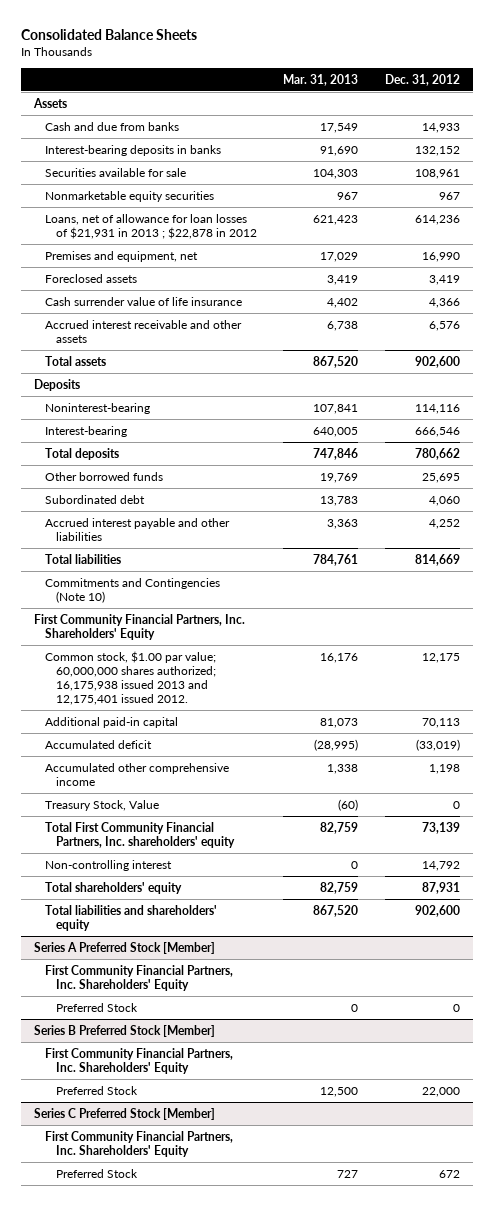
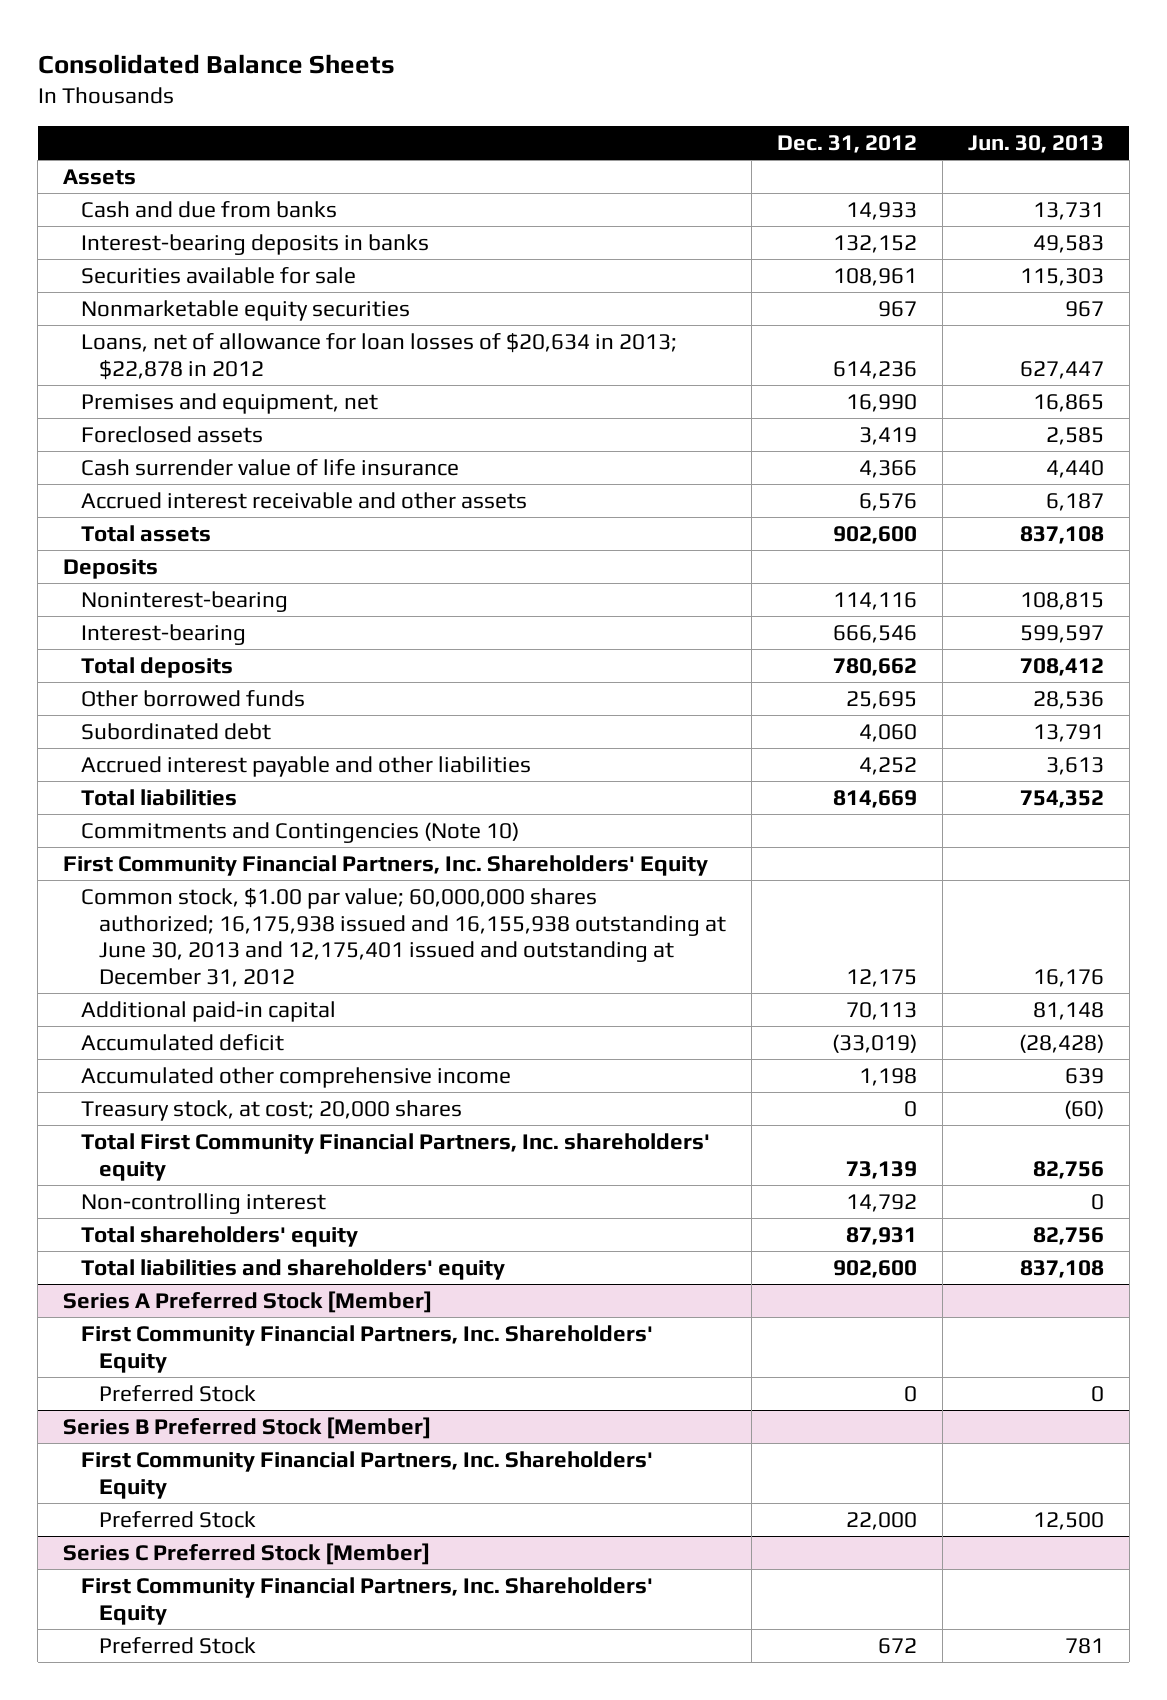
[283,73,359,86] Mar. 31, 2013 -> none
none -> [967,135,1104,154] Jun. 30, 2013
[44,213,257,239] Loans, net of allowance for loan losses of $21,931 in 2013 ; $22,878 in 2012 -> [81,332,678,380] Loans, net of allowance for loan losses of $20,634 in 2013; $22,878 in 2012
[44,650,216,706] Common stock, $1.00 par value; 60,000,000 shares authorized; 16,175,938 issued 2013 and 12,175,401 issued 2012. -> [81,887,727,987] Common stock, $1.00 par value; 60,000,000 shares authorized; 16,175,938 issued and 16,155,938 outstanding at June 30, 2013 and 12,175,401 issued and outstanding at December 31, 2012
[44,799,159,811] Treasury Stock, Value -> [81,1099,463,1121] Treasury stock, at cost; 20,000 shares

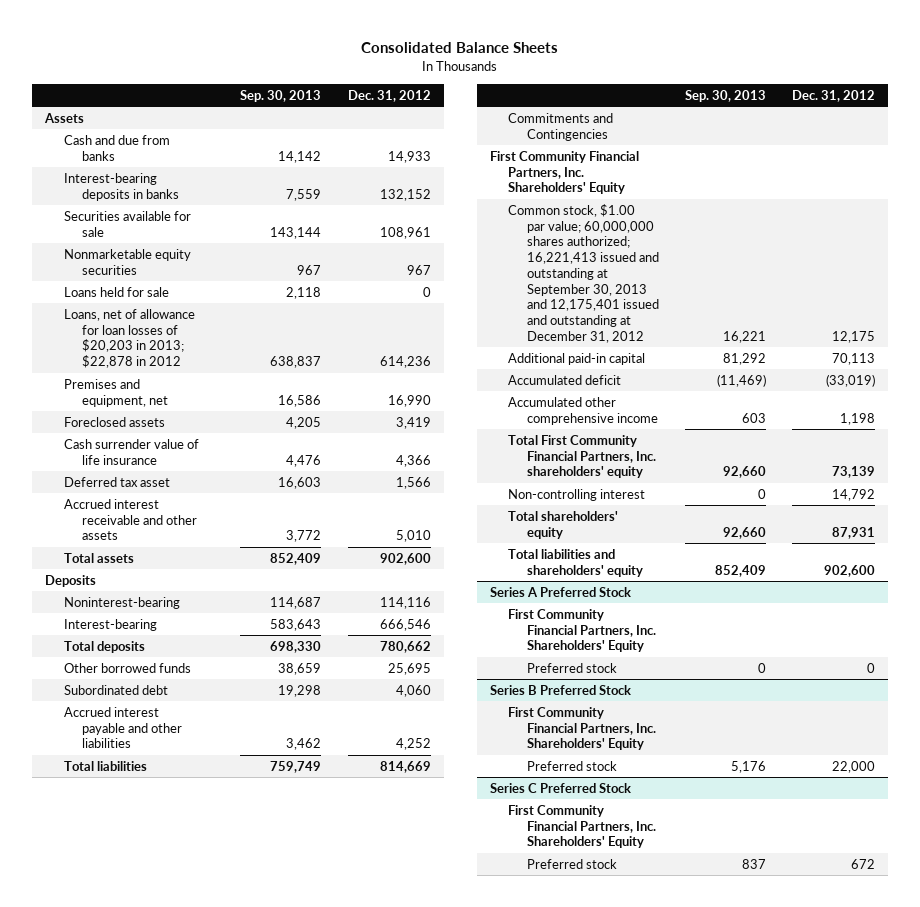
[967,135,1104,154] Jun. 30, 2013 -> none
none -> [240,89,322,102] Sep. 30, 2013
none -> [63,286,169,297] Loans held for sale
[81,332,678,380] Loans, net of allowance for loan losses of $20,634 in 2013; $22,878 in 2012 -> [63,308,195,369] Loans, net of allowance for loan losses of $20,203 in 2013; $22,878 in 2012
none -> [63,476,170,487] Deferred tax asset
[859,492,918,511] 6,576 -> [395,530,431,543] 5,010
[81,821,520,843] Commitments and Contingencies (Note 10) -> [508,112,614,141] Commitments and Contingencies
[81,887,727,987] Common stock, $1.00 par value; 60,000,000 shares authorized; 16,175,938 issued and 16,155,938 outstanding at June 30, 2013 and 12,175,401 issued and outstanding at December 31, 2012 -> [508,203,659,343] Common stock, $1.00 par value; 60,000,000 shares authorized; 16,221,413 issued and outstanding at September 30, 2013 and 12,175,401 issued and outstanding at December 31, 2012
[81,1099,463,1121] Treasury stock, at cost; 20,000 shares -> none
[63,1290,433,1313] Series A Preferred Stock [Member] -> [489,586,631,597] Series A Preferred Stock
[99,1384,257,1402] Preferred Stock -> [526,662,617,673] Preferred stock
[63,1416,432,1439] Series B Preferred Stock [Member] -> [489,684,631,695] Series B Preferred Stock
[99,1510,257,1528] Preferred Stock -> [526,760,617,771] Preferred stock
[63,1542,431,1565] Series C Preferred Stock [Member] -> [489,782,631,793] Series C Preferred Stock
[99,1636,257,1654] Preferred Stock -> [526,858,617,869] Preferred stock

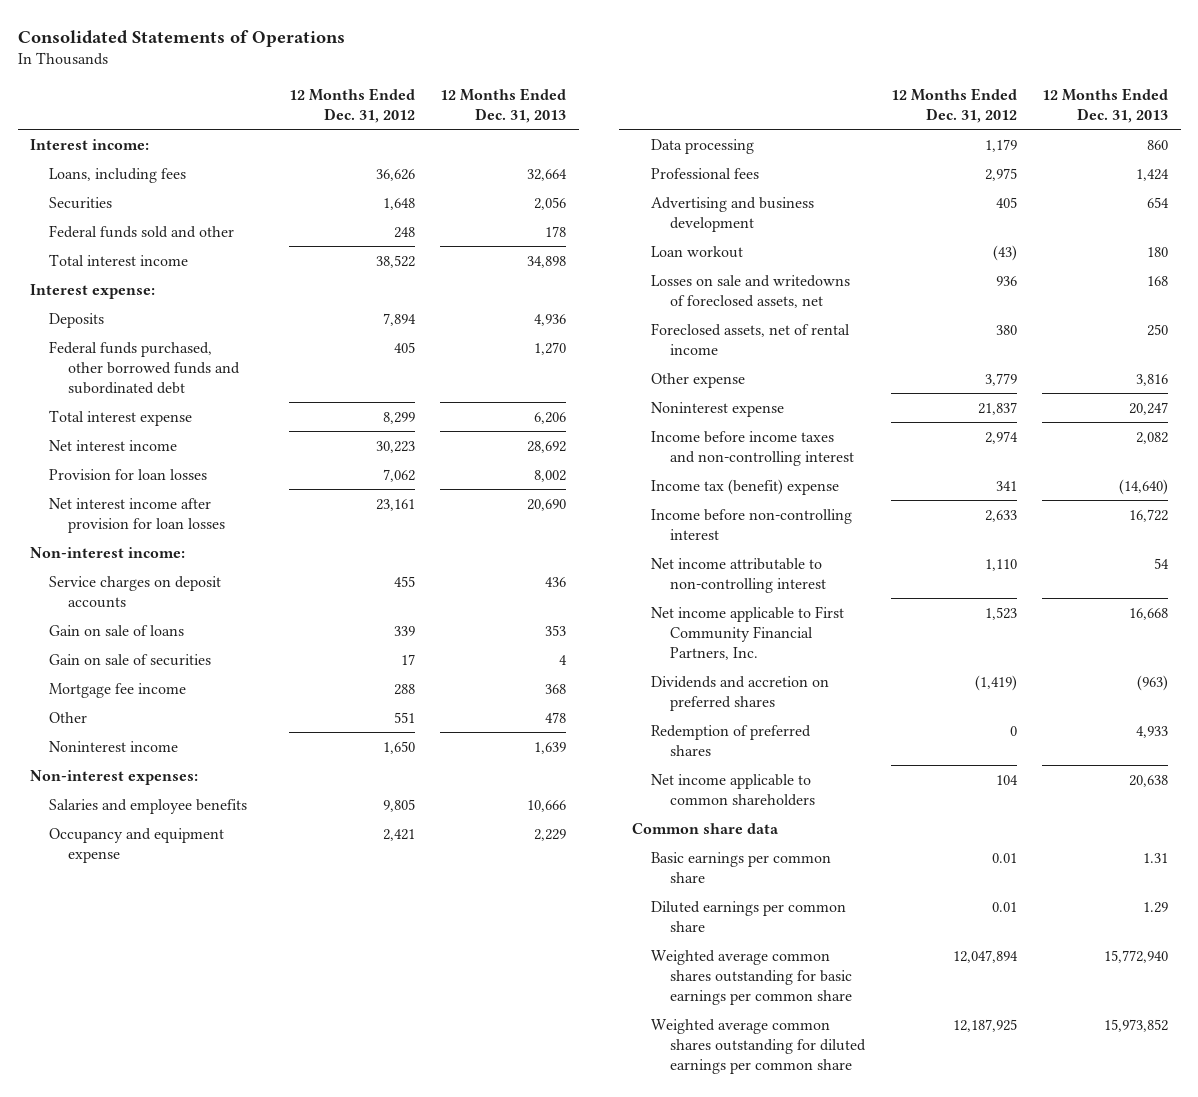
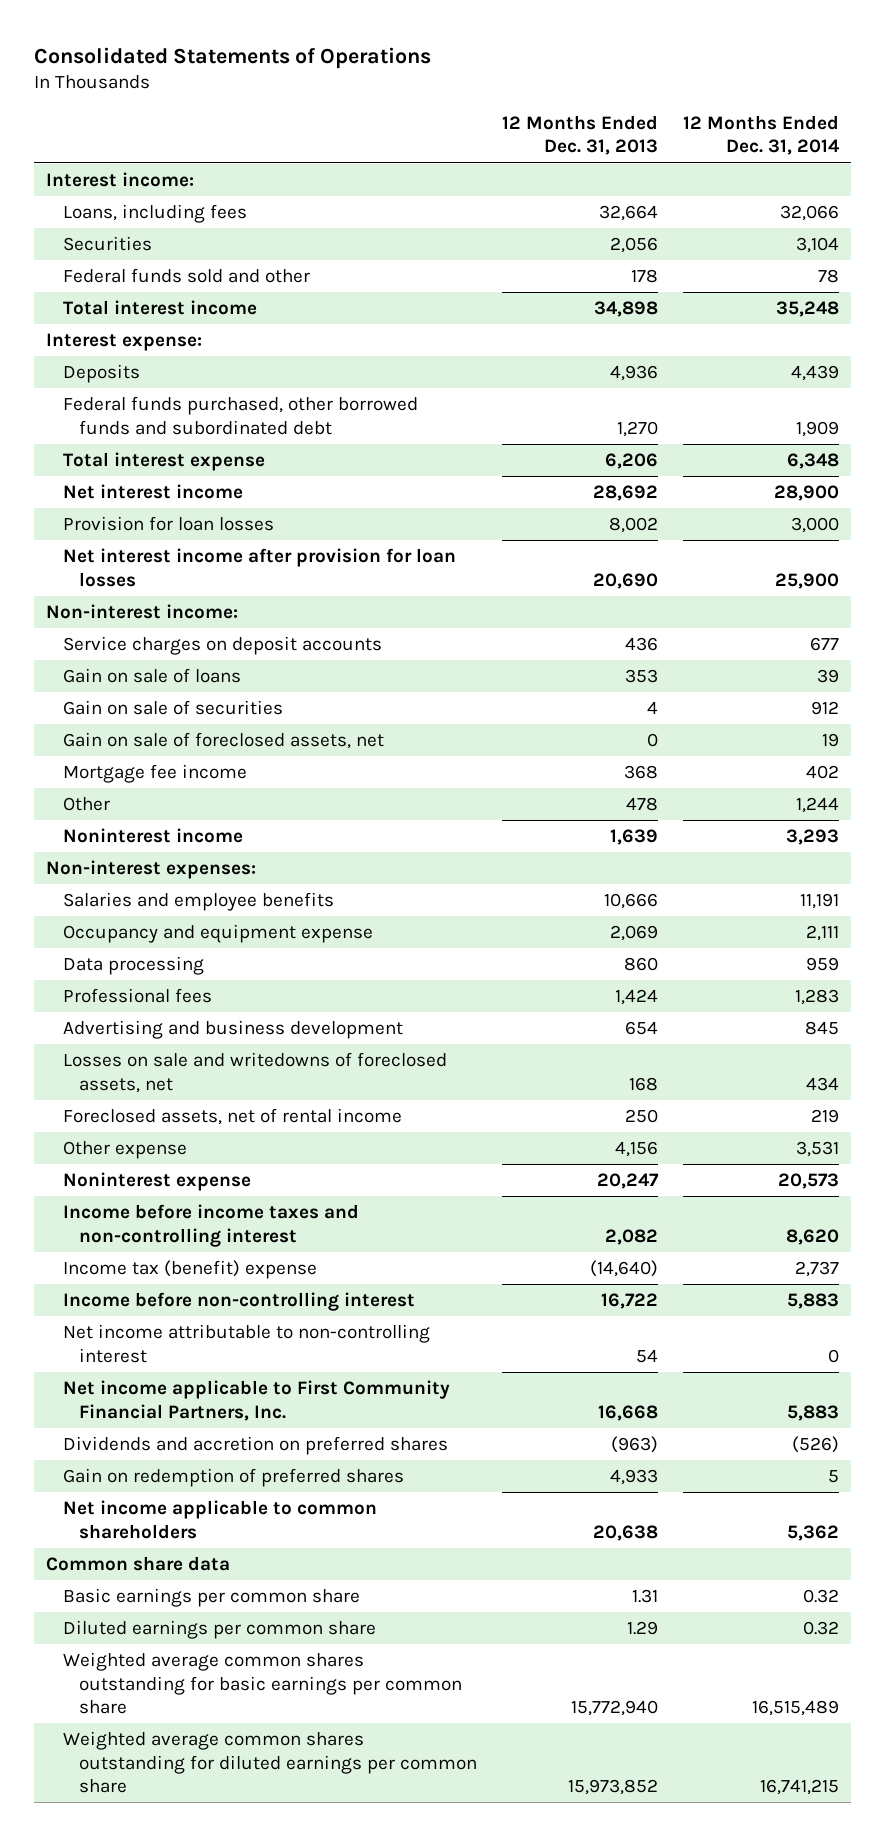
[288,88,415,123] 12 Months Ended Dec. 31, 2012 -> none
none -> [682,115,840,156] 12 Months Ended Dec. 31, 2014
none -> [62,732,384,750] Gain on sale of foreclosed assets, net
[534,828,567,841] 2,229 -> [609,925,658,942] 2,069
[651,245,744,258] Loan workout -> none
[1135,373,1168,386] 3,816 -> [614,1141,658,1158] 4,156
[651,724,812,756] Redemption of preferred shares -> [62,1468,404,1488] Gain on redemption of preferred shares

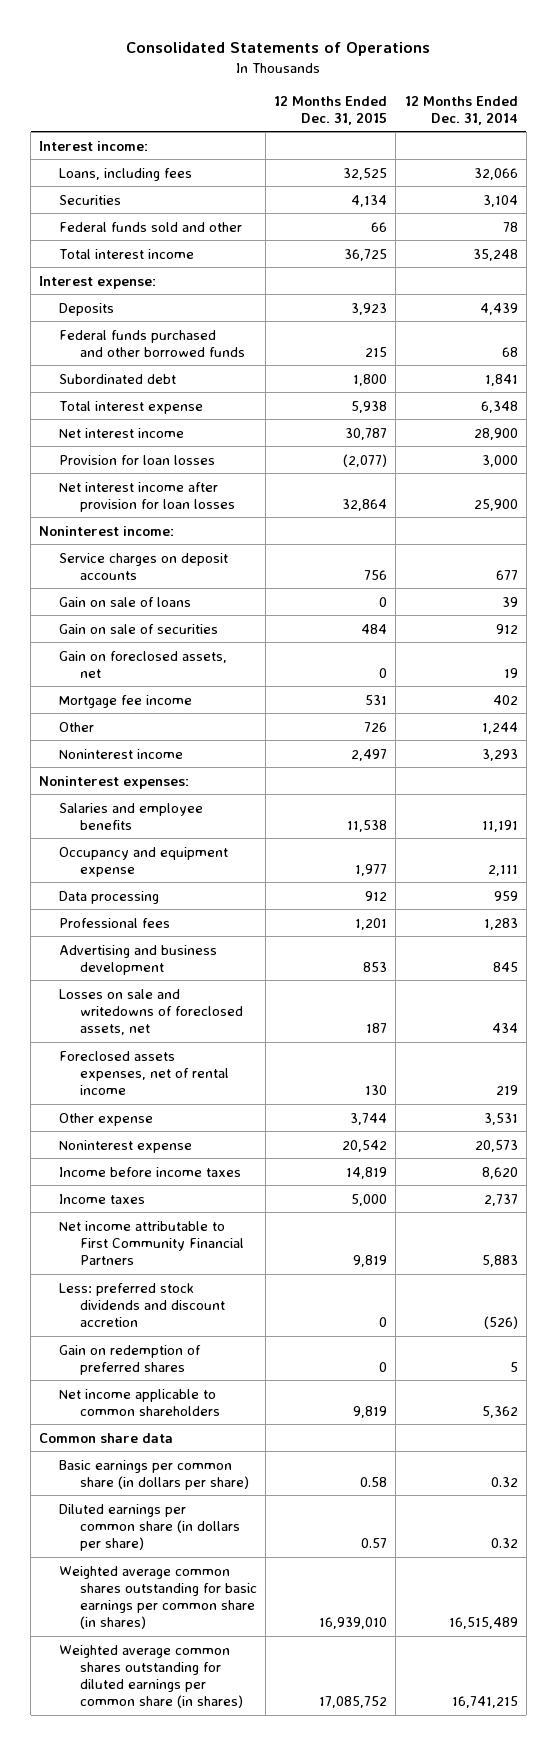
[501,115,658,156] 12 Months Ended Dec. 31, 2013 -> none
none -> [274,95,388,125] 12 Months Ended Dec. 31, 2015
[62,396,418,435] Federal funds purchased, other borrowed funds and subordinated debt -> [59,329,245,357] Federal funds purchased and other borrowed funds
[795,420,839,437] 1,909 -> [501,346,518,357] 68
none -> [59,373,177,384] Subordinated debt
[45,604,238,620] Non-interest income: -> [39,525,175,536] Noninterest income:
[62,732,384,750] Gain on sale of foreclosed assets, net -> [59,650,228,678] Gain on foreclosed assets, net
[45,860,256,880] Non-interest expenses: -> [39,775,190,789] Noninterest expenses:
[62,1108,402,1126] Foreclosed assets, net of rental income -> [59,1050,229,1095] Foreclosed assets expenses, net of rental income
[62,1292,415,1312] Income before non-controlling interest -> none
[62,1324,430,1363] Net income attributable to non-controlling interest -> none
[62,1204,359,1247] Income before income taxes and non-controlling interest -> [59,1166,242,1177] Income before income taxes
[62,1260,317,1280] Income tax (benefit) expense -> [59,1193,146,1204] Income taxes
[62,1380,450,1421] Net income applicable to First Community Financial Partners, Inc. -> [59,1220,244,1265] Net income attributable to First Community Financial Partners
[62,1436,448,1456] Dividends and accretion on preferred shares -> [59,1282,225,1327] Less: preferred stock dividends and discount accretion
[62,1588,360,1608] Basic earnings per common share -> [59,1459,249,1490] Basic earnings per common share (in dollars per share)
[62,1620,376,1640] Diluted earnings per common share -> [59,1503,240,1551] Diluted earnings per common share (in dollars per share)
[62,1652,463,1714] Weighted average common shares outstanding for basic earnings per common share -> [59,1565,257,1630] Weighted average common shares outstanding for basic earnings per common share (in shares)
[62,1731,478,1793] Weighted average common shares outstanding for diluted earnings per common share -> [59,1644,243,1709] Weighted average common shares outstanding for diluted earnings per common share (in shares)

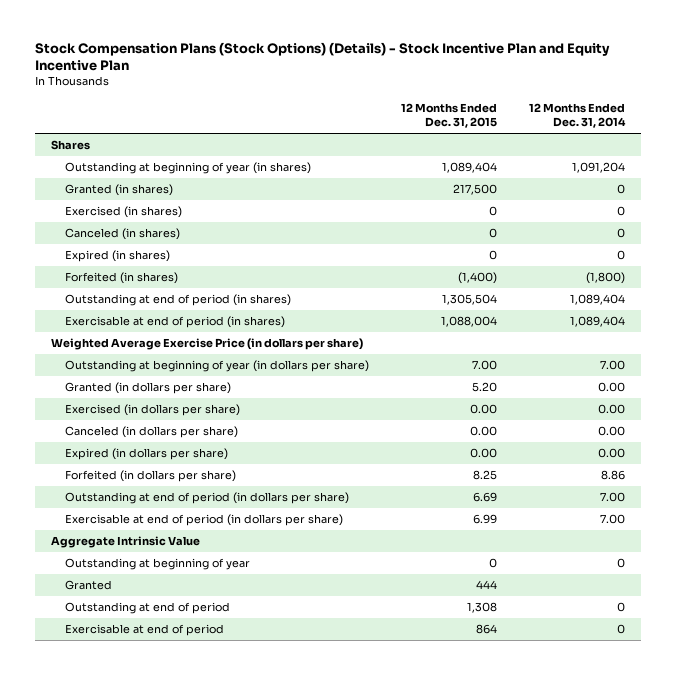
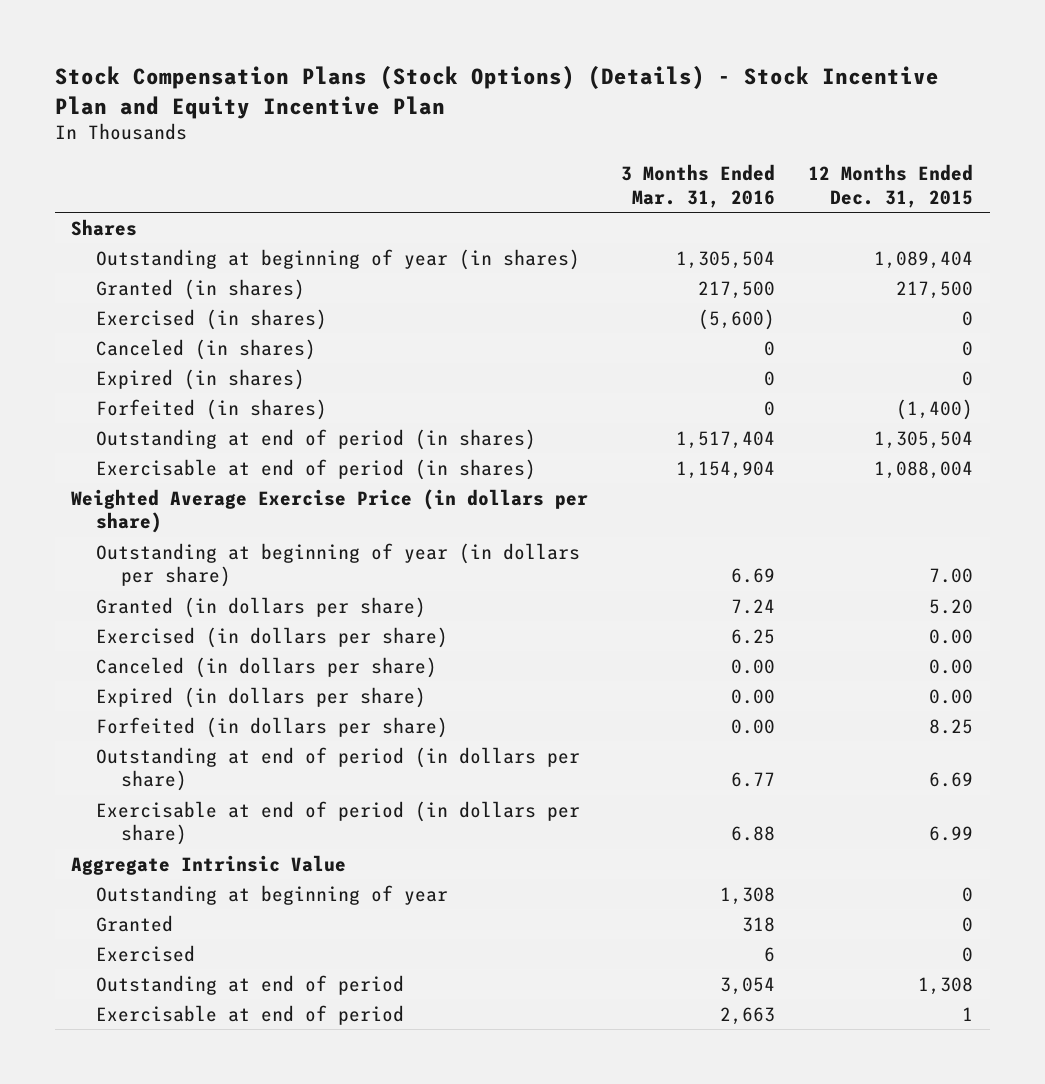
[529,102,627,128] 12 Months Ended Dec. 31, 2014 -> none
none -> [621,164,776,208] 3 Months Ended Mar. 31, 2016
[476,580,498,590] 444 -> [962,916,974,932] 0
none -> [96,944,196,962] Exercised
[476,624,498,635] 864 -> [962,1006,974,1021] 1

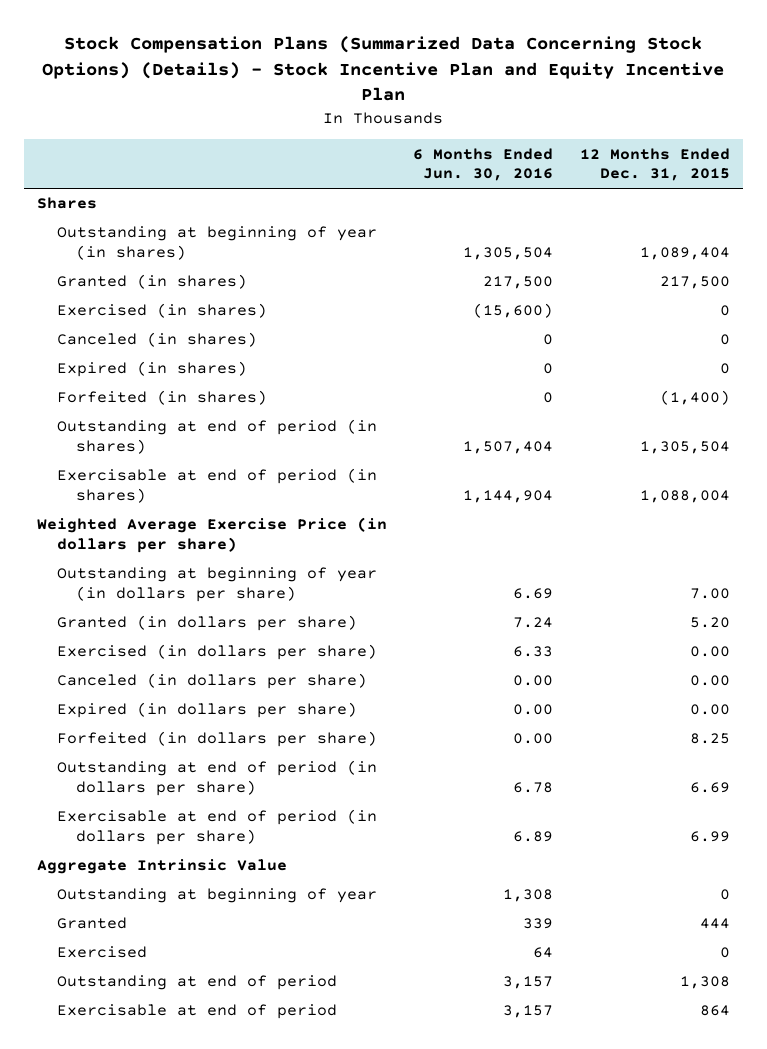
[55,66,940,119] Stock Compensation Plans (Stock Options) (Details) - Stock Incentive Plan and Equity Incentive Plan -> [42,36,725,102] Stock Compensation Plans (Summarized Data Concerning Stock Options) (Details) - Stock Incentive Plan and Equity Incentive Plan
[621,164,776,208] 3 Months Ended Mar. 31, 2016 -> none
none -> [413,147,554,182] 6 Months Ended Jun. 30, 2016
[962,916,974,932] 0 -> [700,918,731,930] 444
[962,1006,974,1021] 1 -> [700,1005,731,1017] 864

